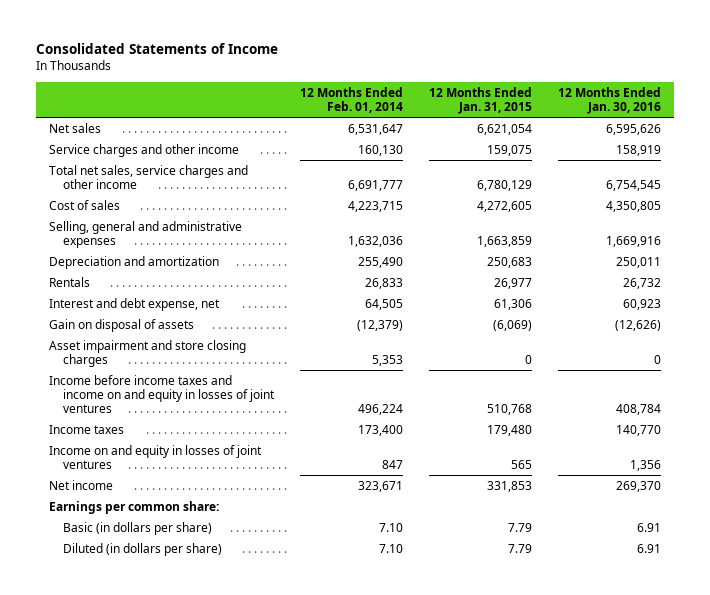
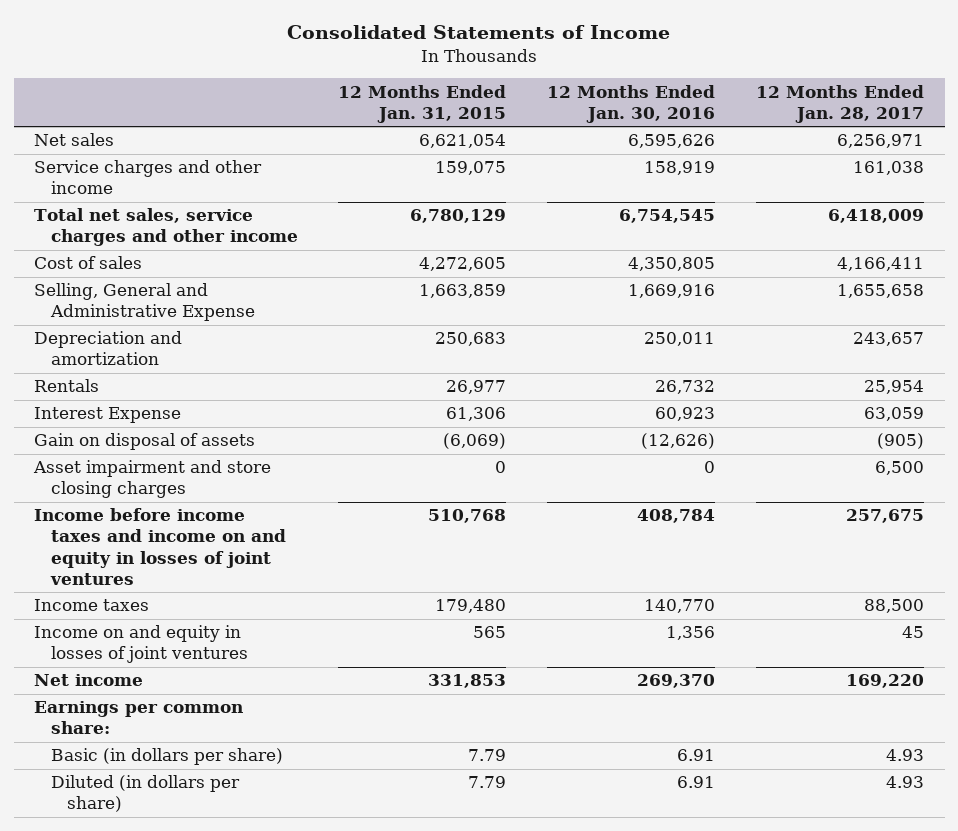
[299,86,403,113] 12 Months Ended Feb. 01, 2014 -> none
none -> [756,84,925,123] 12 Months Ended Jan. 28, 2017
[49,220,243,248] Selling, general and administrative expenses -> [34,283,255,322] Selling, General and Administrative Expense
[49,297,221,311] Interest and debt expense, net -> [34,407,182,424] Interest Expense

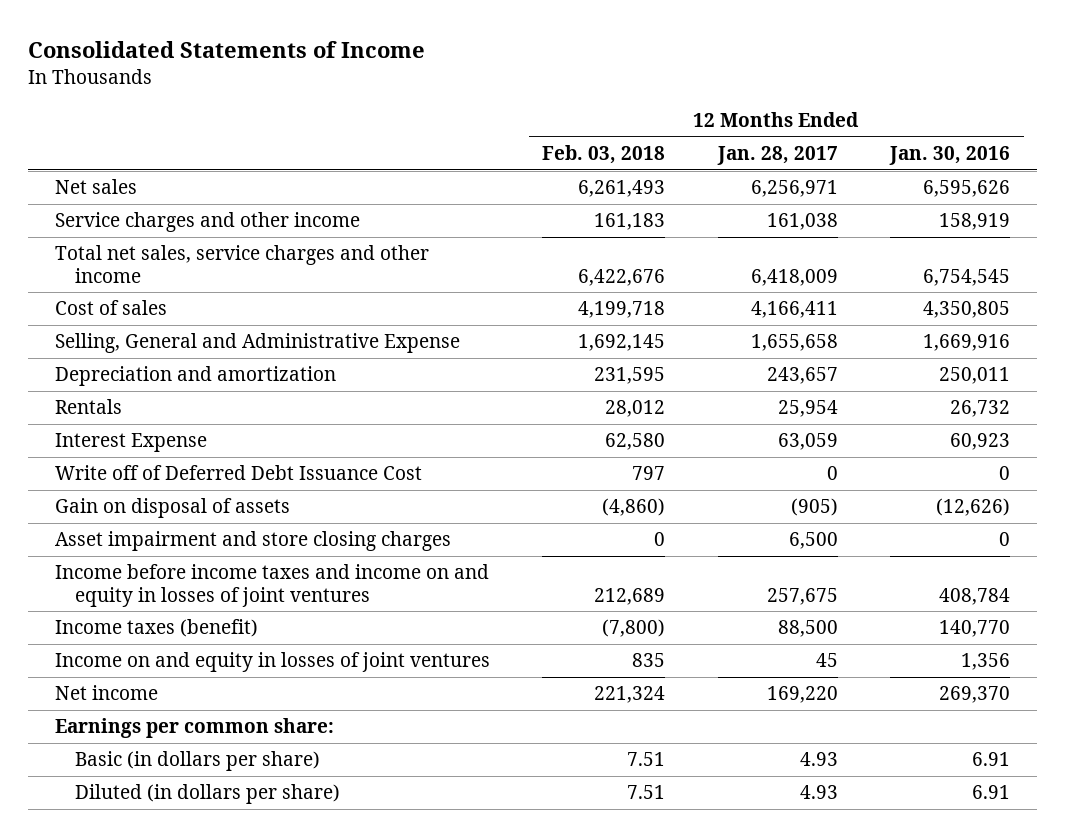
[338,84,507,123] 12 Months Ended Jan. 31, 2015 -> none
none -> [542,144,666,164] Feb. 03, 2018
none -> [54,465,422,481] Write off of Deferred Debt Issuance Cost
[34,599,150,612] Income taxes -> [54,619,258,638] Income taxes (benefit)

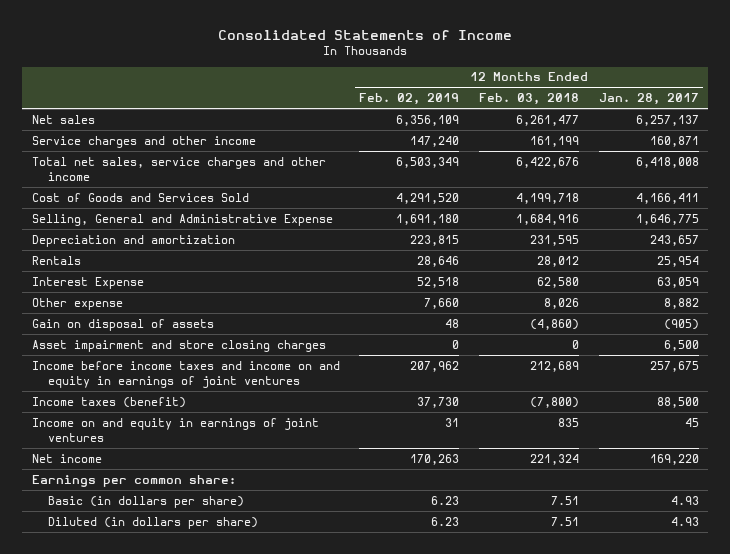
[889,145,1011,165] Jan. 30, 2016 -> none
none -> [359,93,460,106] Feb. 02, 2019
[578,180,666,198] 6,261,493 -> [515,114,579,126] 6,261,477
[750,180,838,198] 6,256,971 -> [635,114,699,126] 6,257,137
[594,213,666,231] 161,183 -> [529,135,579,147] 161,199
[766,213,838,231] 161,038 -> [649,135,699,147] 160,871
[750,268,838,286] 6,418,009 -> [635,156,699,168] 6,418,008
[54,300,167,316] Cost of sales -> [31,192,249,202] Cost of Goods and Services Sold
[578,334,666,352] 1,692,145 -> [515,213,579,225] 1,684,916
[750,334,838,352] 1,655,658 -> [635,213,699,225] 1,646,775
[54,465,422,481] Write off of Deferred Debt Issuance Cost -> none
none -> [31,297,123,310] Other expense
[54,564,489,607] Income before income taxes and income on and equity in losses of joint ventures -> [31,360,340,388] Income before income taxes and income on and equity in earnings of joint ventures
[54,652,490,673] Income on and equity in losses of joint ventures -> [31,417,319,442] Income on and equity in earnings of joint ventures

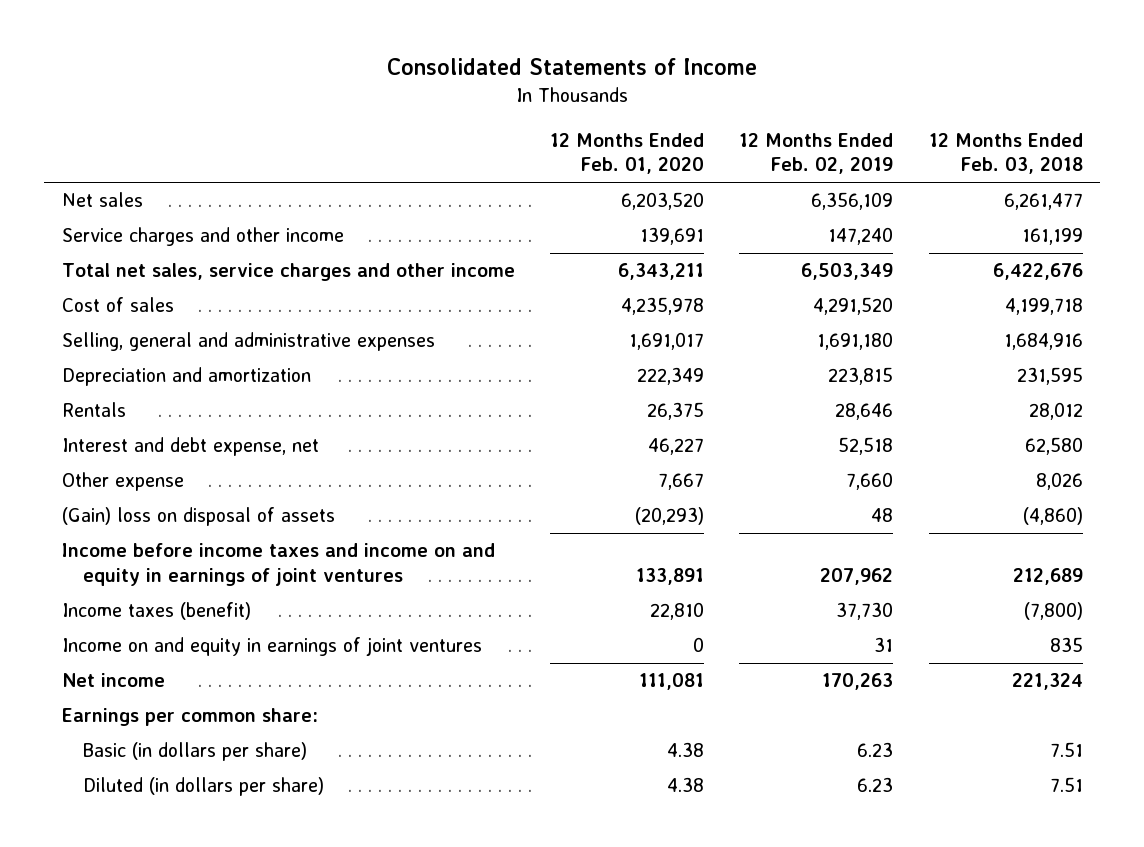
[598,93,699,106] Jan. 28, 2017 -> none
none -> [549,132,704,175] 12 Months Ended Feb. 01, 2020
[31,192,249,202] Cost of Goods and Services Sold -> [61,297,174,313] Cost of sales
[31,213,333,226] Selling, General and Administrative Expense -> [61,332,435,352] Selling, general and administrative expenses
[31,276,144,289] Interest Expense -> [61,437,319,457] Interest and debt expense, net
[31,339,326,352] Asset impairment and store closing charges -> none
[31,318,214,331] Gain on disposal of assets -> [61,507,335,527] (Gain) loss on disposal of assets

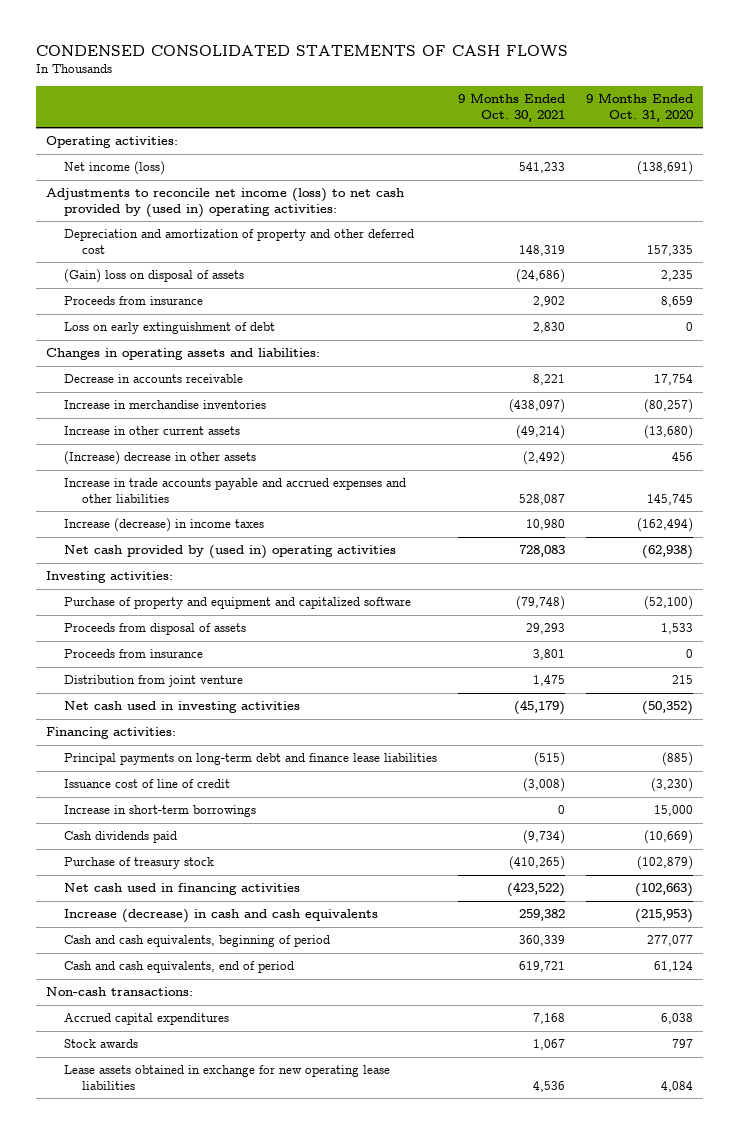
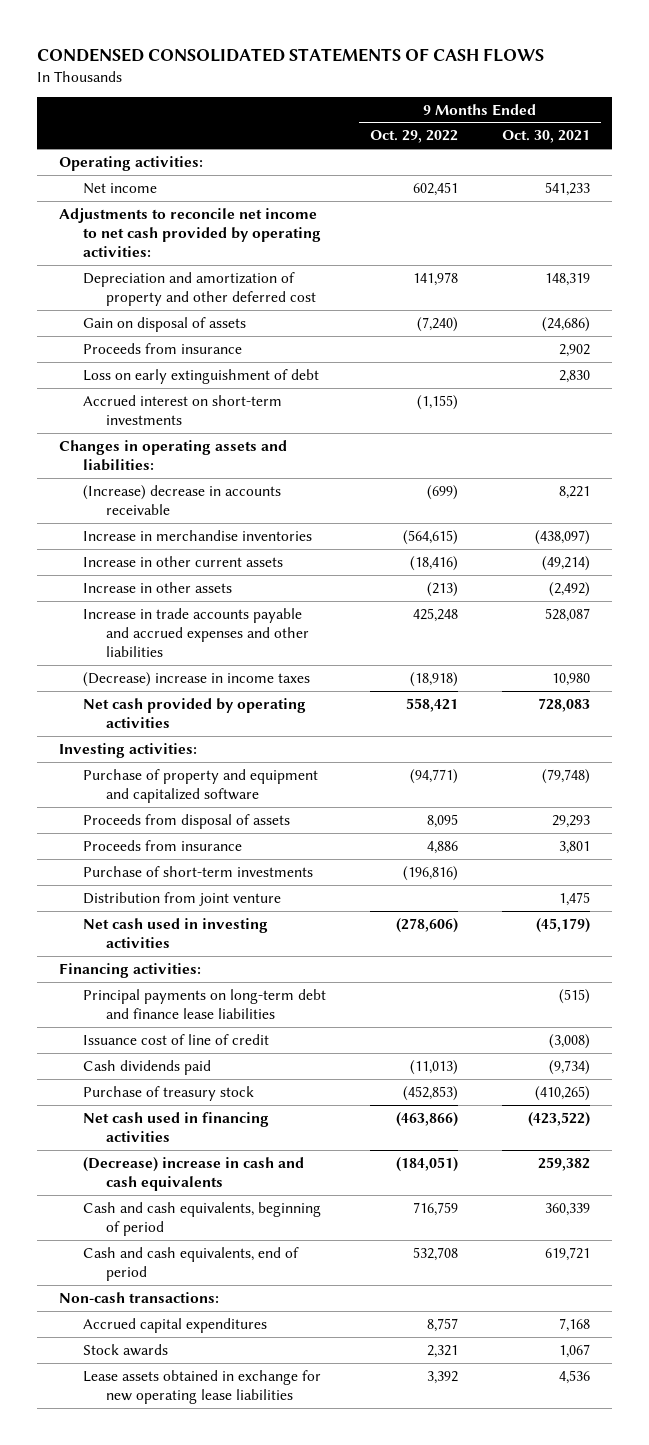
[585,92,693,122] 9 Months Ended Oct. 31, 2020 -> none
none -> [369,130,458,144] Oct. 29, 2022
[64,161,166,176] Net income (loss) -> [82,182,157,194] Net income
[46,188,405,219] Adjustments to reconcile net income (loss) to net cash provided by (used in) operating activities: -> [58,207,321,258] Adjustments to reconcile net income to net cash provided by operating activities:
[64,269,245,284] (Gain) loss on disposal of assets -> [82,316,246,332] Gain on disposal of assets
none -> [82,394,282,426] Accrued interest on short-term investments
[64,374,244,384] Decrease in accounts receivable -> [82,484,281,516] (Increase) decrease in accounts receivable
[64,451,257,466] (Increase) decrease in other assets -> [82,581,232,593] Increase in other assets
[64,518,265,533] Increase (decrease) in income taxes -> [82,671,310,687] (Decrease) increase in income taxes
[64,545,397,560] Net cash provided by (used in) operating activities -> [82,697,306,729] Net cash provided by operating activities
none -> [82,865,313,877] Purchase of short-term investments
[64,805,257,818] Increase in short-term borrowings -> none
[64,909,379,924] Increase (decrease) in cash and cash equivalents -> [82,1156,304,1192] (Decrease) increase in cash and cash equivalents

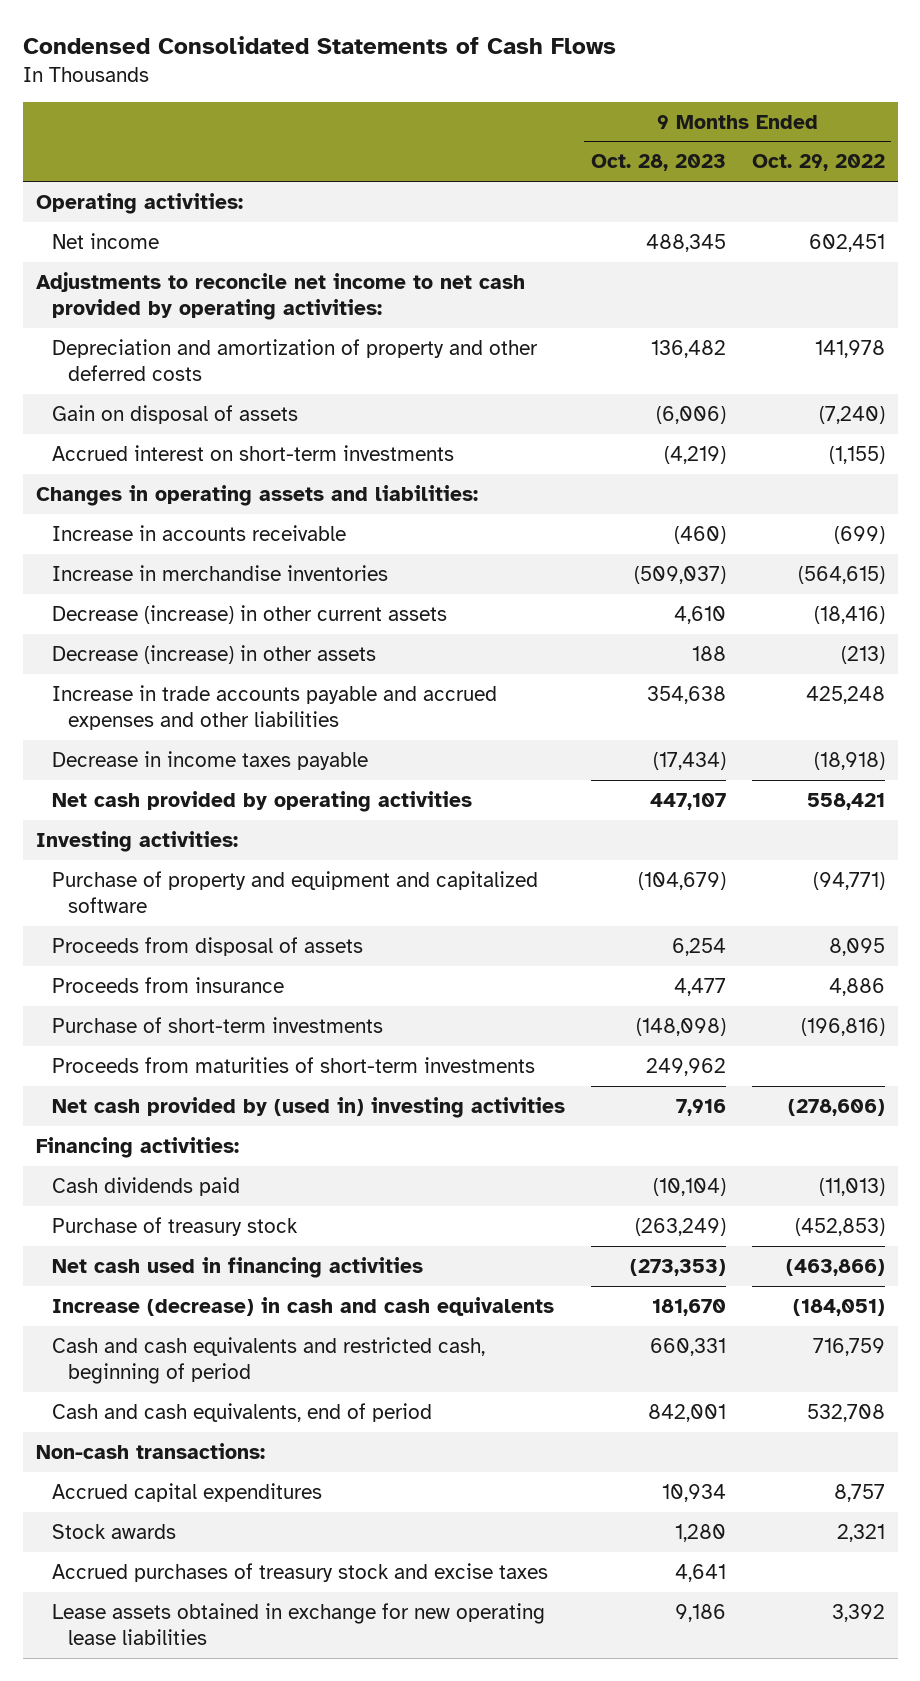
[36,47,544,62] CONDENSED CONSOLIDATED STATEMENTS OF CASH FLOWS -> [22,36,616,55] Condensed Consolidated Statements of Cash Flows
[501,130,590,144] Oct. 30, 2021 -> none
none -> [590,154,726,172] Oct. 28, 2023
[82,271,317,307] Depreciation and amortization of property and other deferred cost -> [51,338,538,382] Depreciation and amortization of property and other deferred costs
[82,342,242,354] Proceeds from insurance -> none
[82,368,319,384] Loss on early extinguishment of debt -> none
[82,484,281,516] (Increase) decrease in accounts receivable -> [51,524,346,541] Increase in accounts receivable
[82,555,283,567] Increase in other current assets -> [51,604,447,624] Decrease (increase) in other current assets
[82,581,232,593] Increase in other assets -> [51,644,376,664] Decrease (increase) in other assets
[82,671,310,687] (Decrease) increase in income taxes -> [51,750,368,770] Decrease in income taxes payable
[82,891,281,906] Distribution from joint venture -> none
none -> [51,1056,535,1073] Proceeds from maturities of short-term investments
[82,917,268,949] Net cash used in investing activities -> [51,1096,565,1118] Net cash provided by (used in) investing activities
[82,988,326,1020] Principal payments on long-term debt and finance lease liabilities -> none
[82,1033,269,1045] Issuance cost of line of credit -> none
[82,1156,304,1192] (Decrease) increase in cash and cash equivalents -> [51,1296,554,1316] Increase (decrease) in cash and cash equivalents
[82,1201,321,1237] Cash and cash equivalents, beginning of period -> [51,1336,485,1385] Cash and cash equivalents and restricted cash, beginning of period
none -> [51,1562,548,1582] Accrued purchases of treasury stock and excise taxes

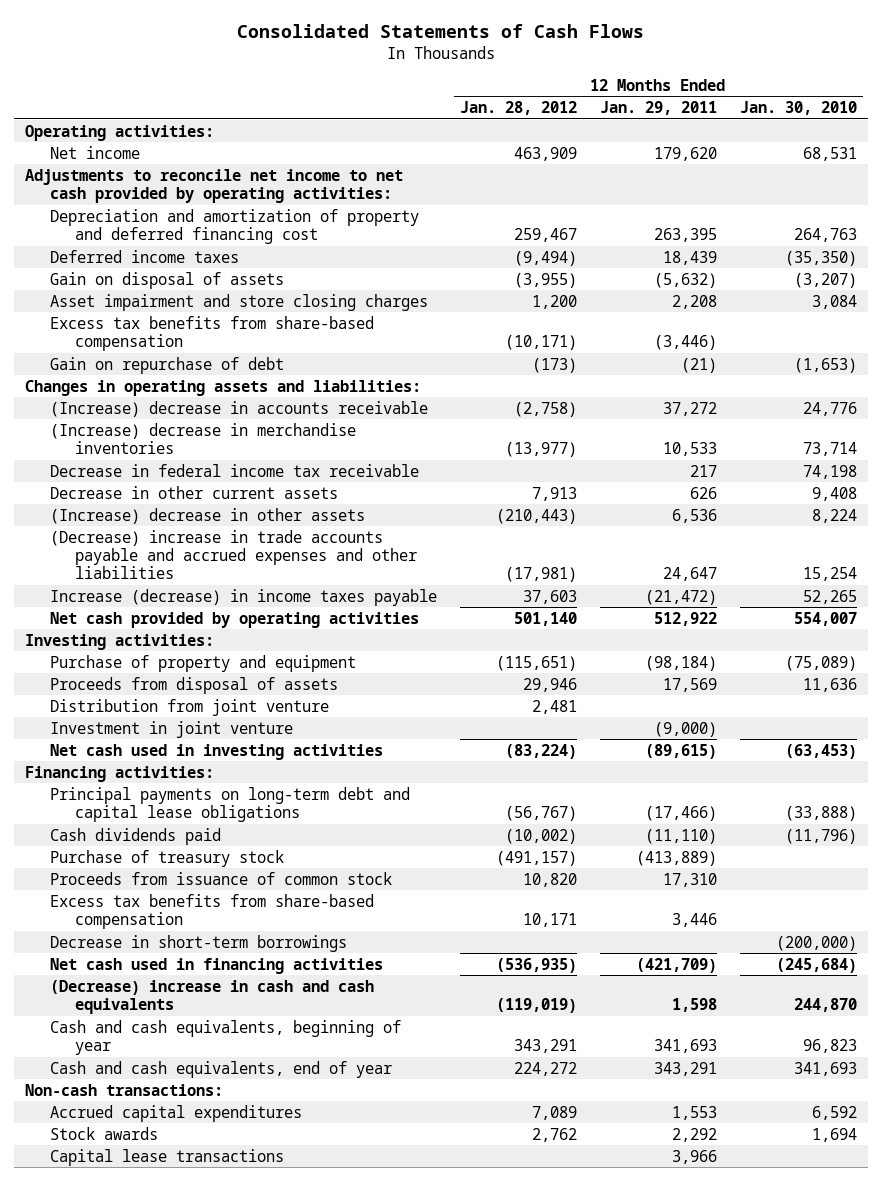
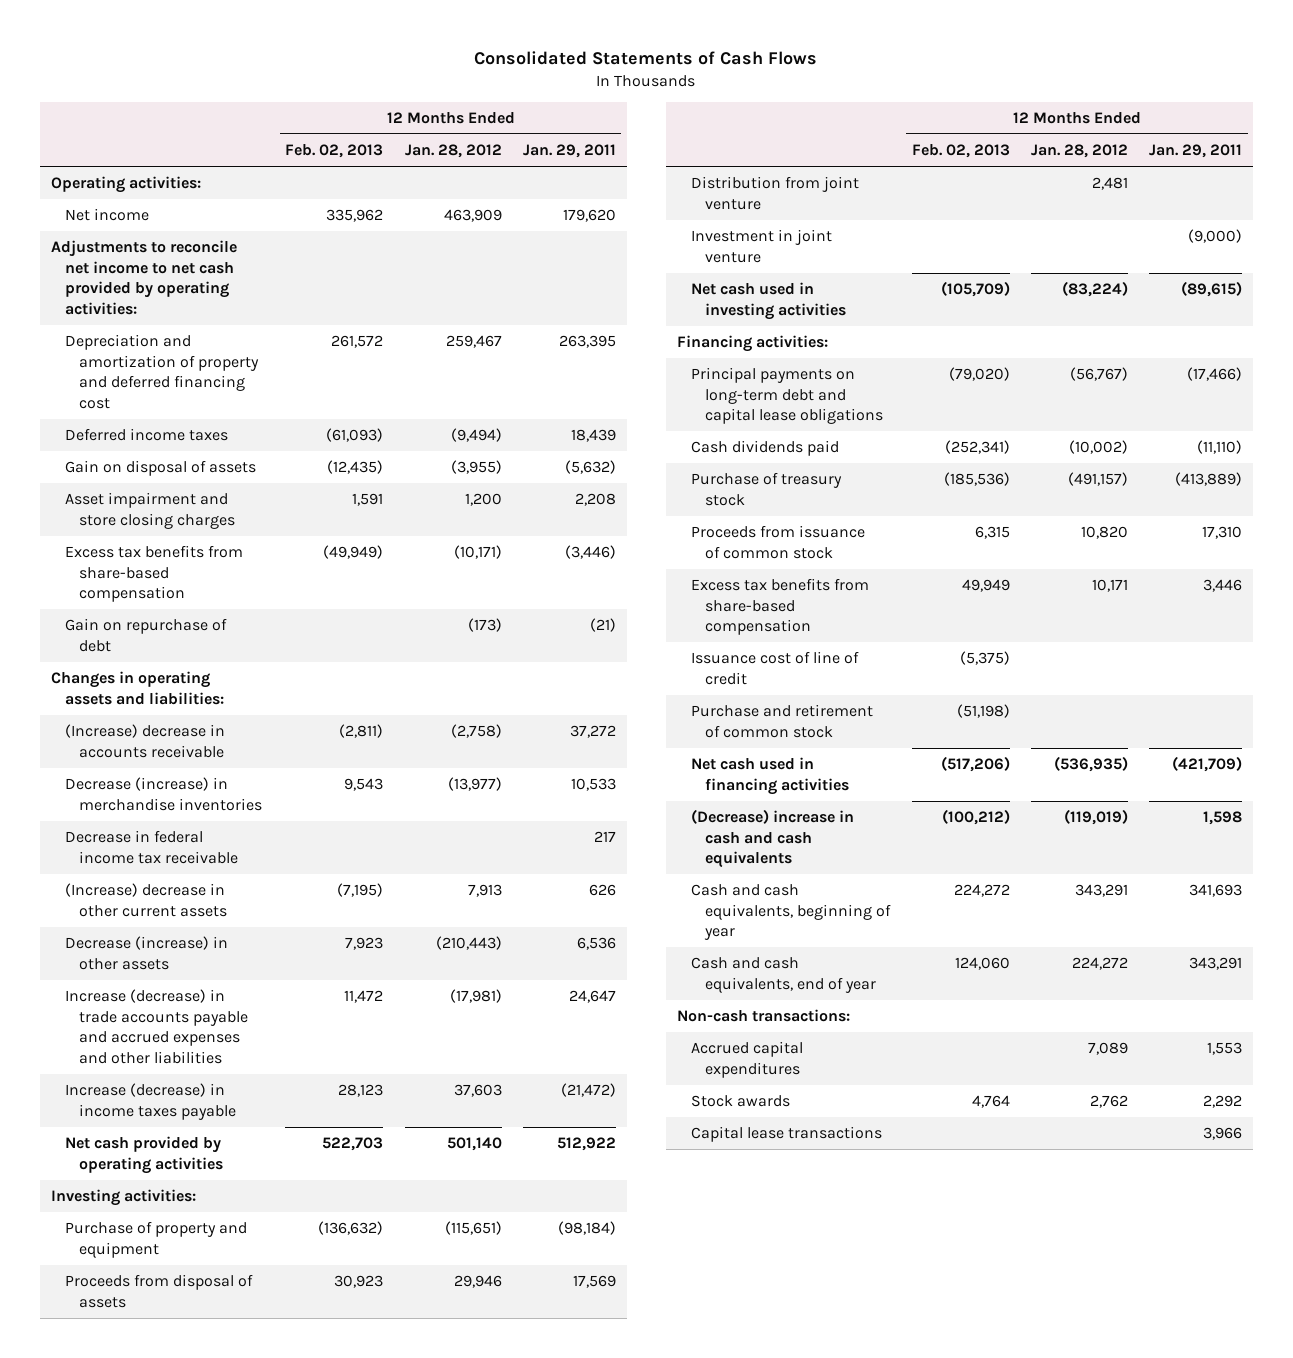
[739,101,857,116] Jan. 30, 2010 -> none
none -> [285,143,384,158] Feb. 02, 2013
[49,422,356,454] (Increase) decrease in merchandise inventories -> [64,777,262,811] Decrease (increase) in merchandise inventories
[49,485,338,499] Decrease in other current assets -> [64,883,227,917] (Increase) decrease in other current assets
[49,507,365,524] (Increase) decrease in other assets -> [64,936,228,970] Decrease (increase) in other assets
[49,529,417,580] (Decrease) increase in trade accounts payable and accrued expenses and other liabilities -> [64,989,248,1064] Increase (decrease) in trade accounts payable and accrued expenses and other liabilities
[49,934,347,952] Decrease in short-term borrowings -> none
none -> [691,651,860,685] Issuance cost of line of credit
none -> [691,704,874,738] Purchase and retirement of common stock

